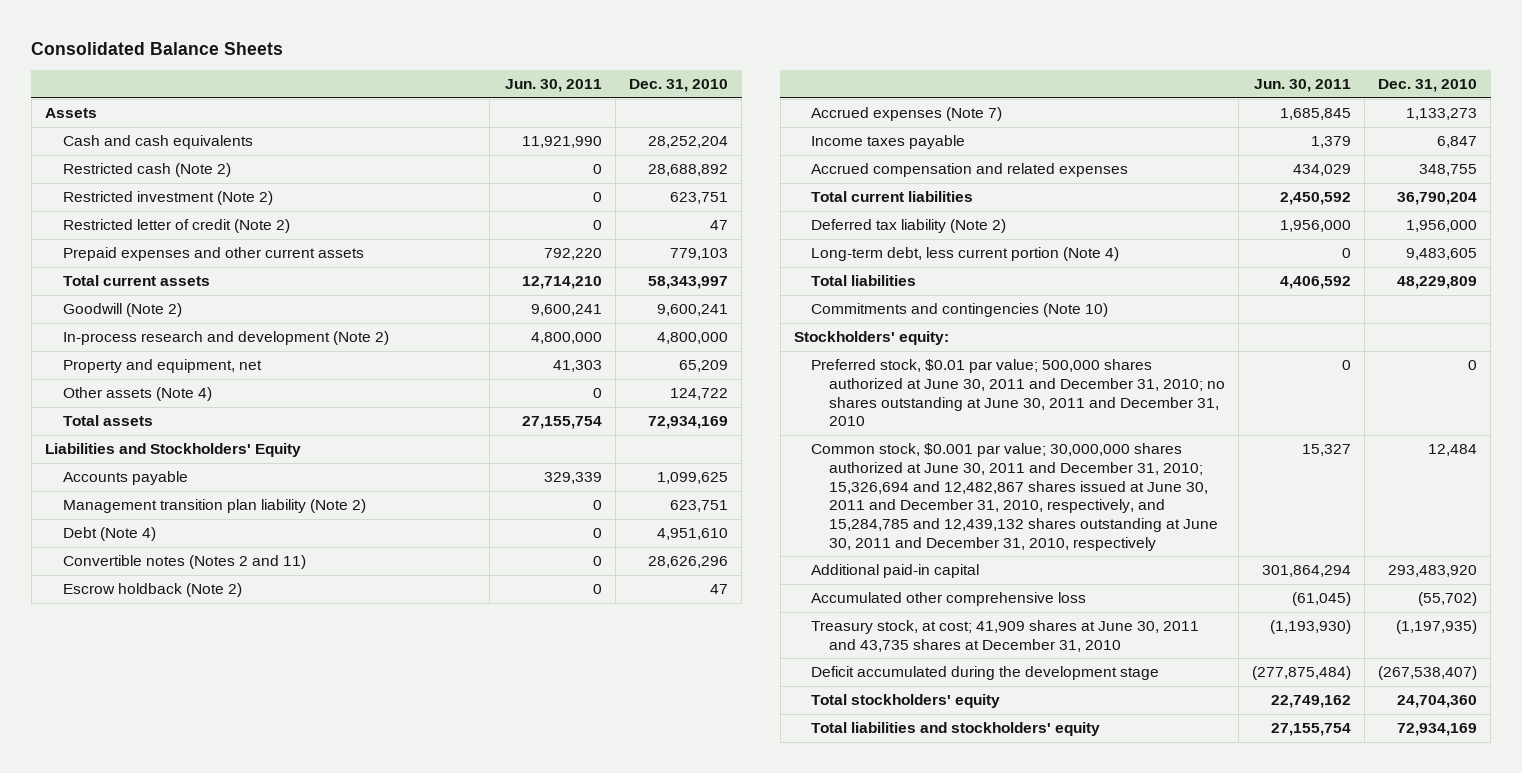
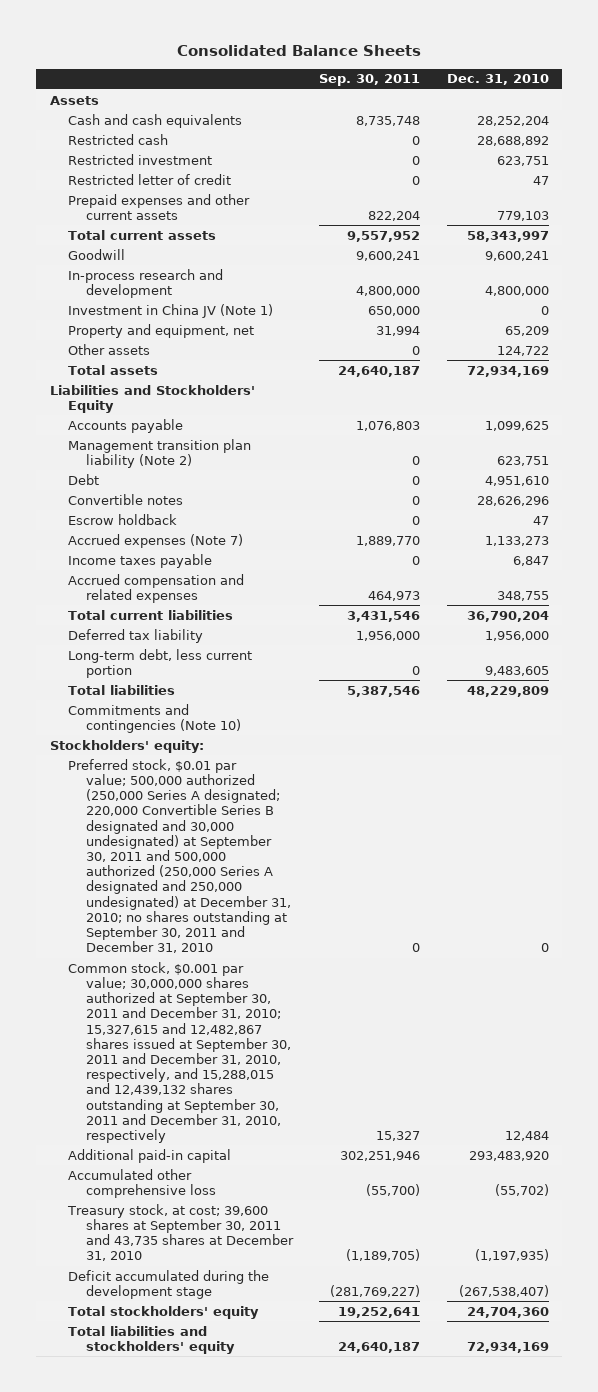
[505,79,603,93] Jun. 30, 2011 -> none
none -> [319,74,421,87] Sep. 30, 2011
[62,163,231,178] Restricted cash (Note 2) -> [67,133,168,145] Restricted cash
[62,191,273,206] Restricted investment (Note 2) -> [67,153,212,165] Restricted investment
[62,219,290,234] Restricted letter of credit (Note 2) -> [67,173,231,185] Restricted letter of credit
[62,303,182,318] Goodwill (Note 2) -> [67,248,125,260] Goodwill
[62,331,389,346] In-process research and development (Note 2) -> [67,268,223,298] In-process research and development
none -> [67,303,273,318] Investment in China JV (Note 1)
[62,387,212,402] Other assets (Note 4) -> [67,343,150,355] Other assets
[62,527,156,542] Debt (Note 4) -> [67,473,99,485] Debt
[62,555,306,570] Convertible notes (Notes 2 and 11) -> [67,493,183,505] Convertible notes
[62,583,242,598] Escrow holdback (Note 2) -> [67,513,177,525] Escrow holdback
[811,219,1007,234] Deferred tax liability (Note 2) -> [67,628,203,643] Deferred tax liability
[811,247,1120,262] Long-term debt, less current portion (Note 4) -> [67,648,252,678] Long-term debt, less current portion
[811,359,1225,427] Preferred stock, $0.01 par value; 500,000 shares authorized at June 30, 2011 and December 31, 2010; no shares outstanding at June 30, 2011 and December 31, 2010 -> [67,758,291,954] Preferred stock, $0.01 par value; 500,000 authorized (250,000 Series A designated; 220,000 Convertible Series B designated and 30,000 undesignated) at September 30, 2011 and 500,000 authorized (250,000 Series A designated and 250,000 undesignated) at December 31, 2010; no shares outstanding at September 30, 2011 and December 31, 2010
[811,443,1218,551] Common stock, $0.001 par value; 30,000,000 shares authorized at June 30, 2011 and December 31, 2010; 15,326,694 and 12,482,867 shares issued at June 30, 2011 and December 31, 2010, respectively, and 15,284,785 and 12,439,132 shares outstanding at June 30, 2011 and December 31, 2010, respectively -> [67,961,291,1143] Common stock, $0.001 par value; 30,000,000 shares authorized at September 30, 2011 and December 31, 2010; 15,327,615 and 12,482,867 shares issued at September 30, 2011 and December 31, 2010, respectively, and 15,288,015 and 12,439,132 shares outstanding at September 30, 2011 and December 31, 2010, respectively
[811,620,1200,652] Treasury stock, at cost; 41,909 shares at June 30, 2011 and 43,735 shares at December 31, 2010 -> [66,1203,294,1262] Treasury stock, at cost; 39,600 shares at September 30, 2011 and 43,735 shares at December 31, 2010

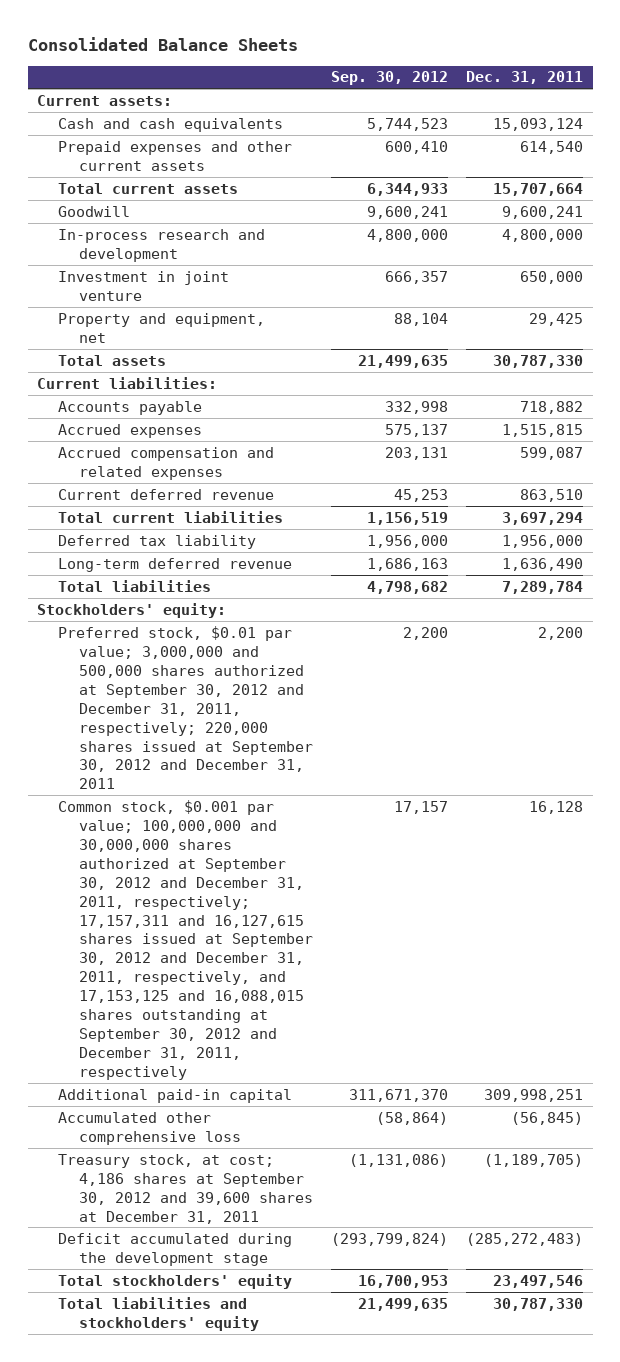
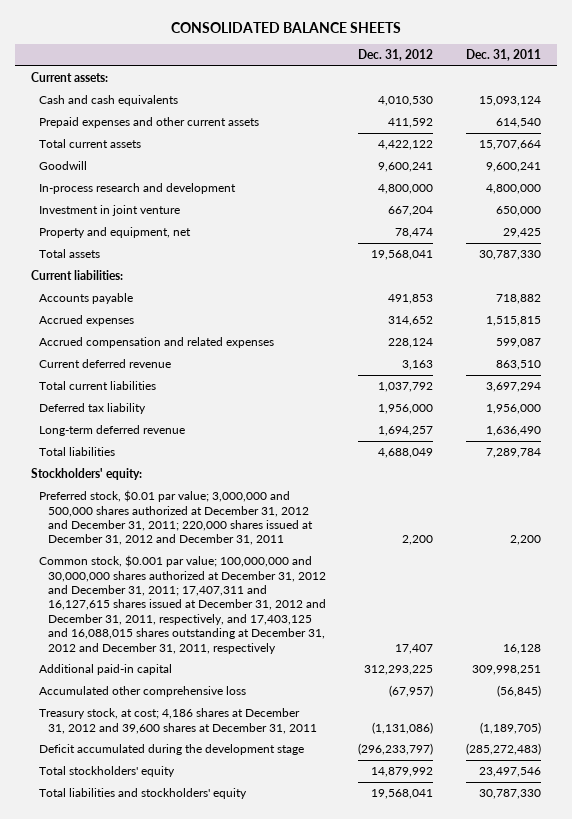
[27,36,298,51] Consolidated Balance Sheets -> [170,21,401,33] CONSOLIDATED BALANCE SHEETS
[330,71,448,86] Sep. 30, 2012 -> none
none -> [358,49,434,62] Dec. 31, 2012
[57,625,313,790] Preferred stock, $0.01 par value; 3,000,000 and 500,000 shares authorized at September 30, 2012 and December 31, 2011, respectively; 220,000 shares issued at September 30, 2012 and December 31, 2011 -> [39,490,314,546] Preferred stock, $0.01 par value; 3,000,000 and 500,000 shares authorized at December 31, 2012 and December 31, 2011; 220,000 shares issued at December 31, 2012 and December 31, 2011
[57,799,313,1081] Common stock, $0.001 par value; 100,000,000 and 30,000,000 shares authorized at September 30, 2012 and December 31, 2011, respectively; 17,157,311 and 16,127,615 shares issued at September 30, 2012 and December 31, 2011, respectively, and 17,153,125 and 16,088,015 shares outstanding at September 30, 2012 and December 31, 2011, respectively -> [39,555,327,654] Common stock, $0.001 par value; 100,000,000 and 30,000,000 shares authorized at December 31, 2012 and December 31, 2011; 17,407,311 and 16,127,615 shares issued at December 31, 2012 and December 31, 2011, respectively, and 17,403,125 and 16,088,015 shares outstanding at December 31, 2012 and December 31, 2011, respectively
[57,1153,313,1224] Treasury stock, at cost; 4,186 shares at September 30, 2012 and 39,600 shares at December 31, 2011 -> [39,708,318,734] Treasury stock, at cost; 4,186 shares at December 31, 2012 and 39,600 shares at December 31, 2011

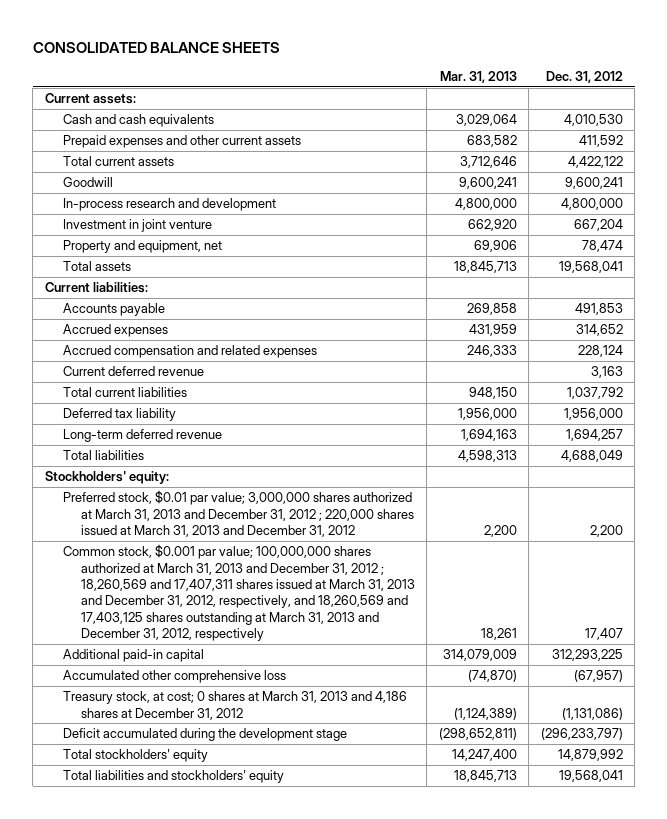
[465,49,541,62] Dec. 31, 2011 -> none
none -> [439,70,517,83] Mar. 31, 2013
[39,490,314,546] Preferred stock, $0.01 par value; 3,000,000 and 500,000 shares authorized at December 31, 2012 and December 31, 2011; 220,000 shares issued at December 31, 2012 and December 31, 2011 -> [62,490,414,537] Preferred stock, $0.01 par value; 3,000,000 shares authorized at March 31, 2013 and December 31, 2012 ; 220,000 shares issued at March 31, 2013 and December 31, 2012
[39,555,327,654] Common stock, $0.001 par value; 100,000,000 and 30,000,000 shares authorized at December 31, 2012 and December 31, 2011; 17,407,311 and 16,127,615 shares issued at December 31, 2012 and December 31, 2011, respectively, and 17,403,125 and 16,088,015 shares outstanding at December 31, 2012 and December 31, 2011, respectively -> [62,544,415,641] Common stock, $0.001 par value; 100,000,000 shares authorized at March 31, 2013 and December 31, 2012 ; 18,260,569 and 17,407,311 shares issued at March 31, 2013 and December 31, 2012, respectively, and 18,260,569 and 17,403,125 shares outstanding at March 31, 2013 and December 31, 2012, respectively
[39,708,318,734] Treasury stock, at cost; 4,186 shares at December 31, 2012 and 39,600 shares at December 31, 2011 -> [62,691,407,720] Treasury stock, at cost; 0 shares at March 31, 2013 and 4,186 shares at December 31, 2012

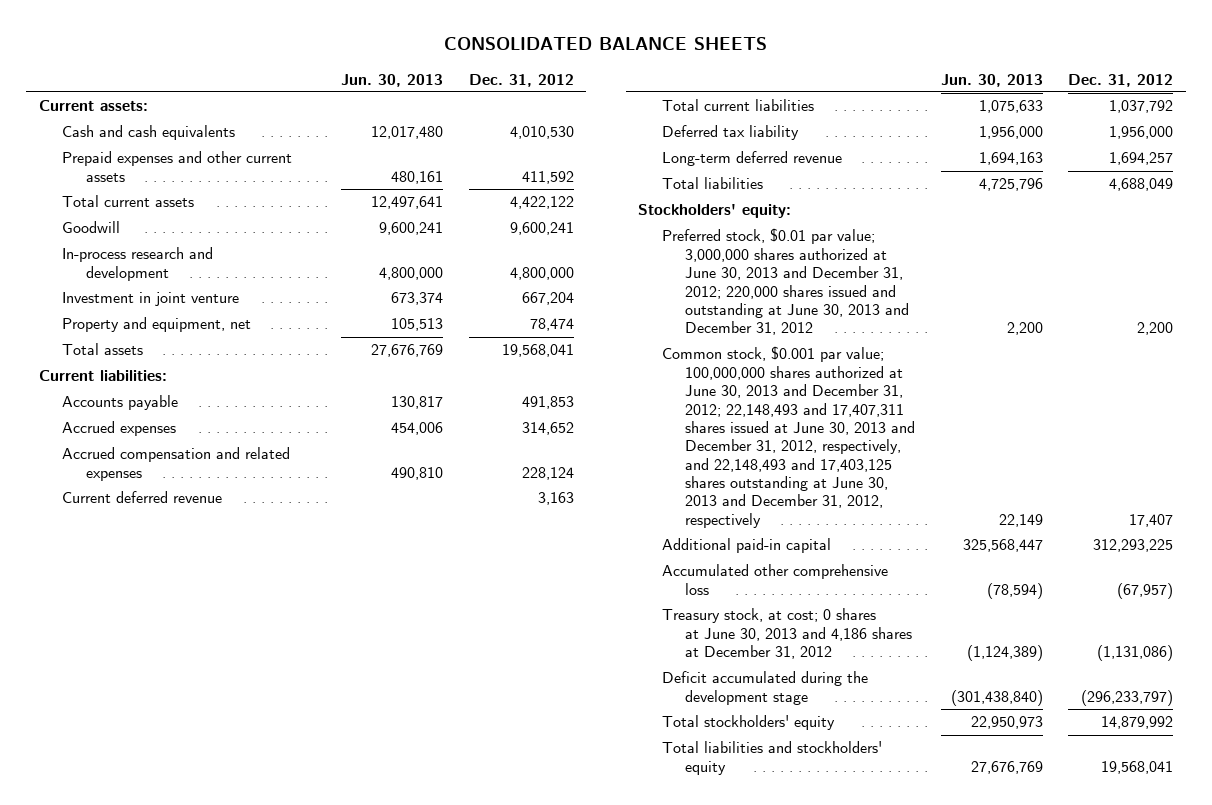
[439,70,517,83] Mar. 31, 2013 -> none
none -> [341,73,444,87] Jun. 30, 2013
[62,490,414,537] Preferred stock, $0.01 par value; 3,000,000 shares authorized at March 31, 2013 and December 31, 2012 ; 220,000 shares issued at March 31, 2013 and December 31, 2012 -> [661,228,910,336] Preferred stock, $0.01 par value; 3,000,000 shares authorized at June 30, 2013 and December 31, 2012; 220,000 shares issued and outstanding at June 30, 2013 and December 31, 2012
[62,544,415,641] Common stock, $0.001 par value; 100,000,000 shares authorized at March 31, 2013 and December 31, 2012 ; 18,260,569 and 17,407,311 shares issued at March 31, 2013 and December 31, 2012, respectively, and 18,260,569 and 17,403,125 shares outstanding at March 31, 2013 and December 31, 2012, respectively -> [661,346,916,528] Common stock, $0.001 par value; 100,000,000 shares authorized at June 30, 2013 and December 31, 2012; 22,148,493 and 17,407,311 shares issued at June 30, 2013 and December 31, 2012, respectively, and 22,148,493 and 17,403,125 shares outstanding at June 30, 2013 and December 31, 2012, respectively
[62,691,407,720] Treasury stock, at cost; 0 shares at March 31, 2013 and 4,186 shares at December 31, 2012 -> [661,608,913,660] Treasury stock, at cost; 0 shares at June 30, 2013 and 4,186 shares at December 31, 2012

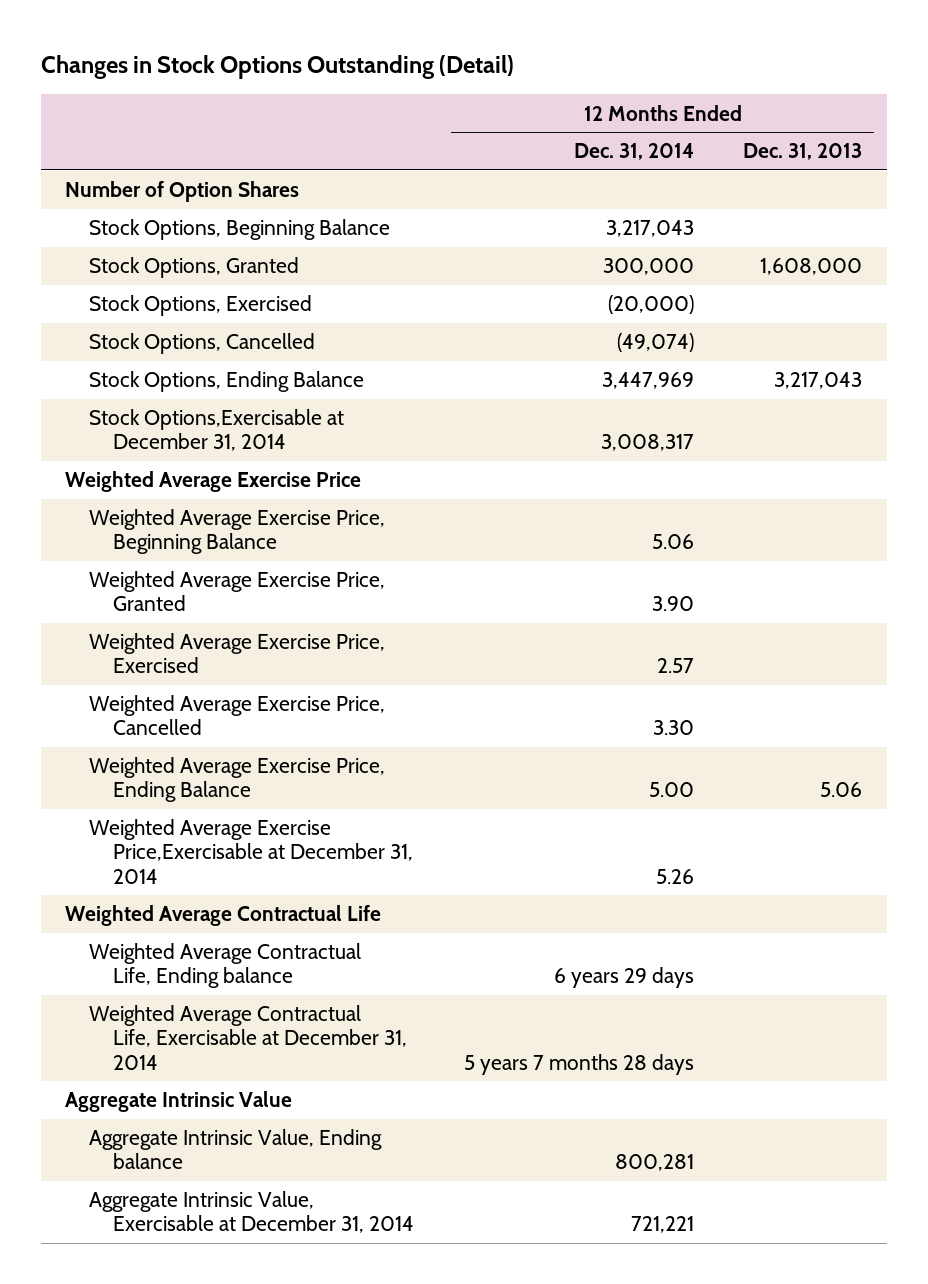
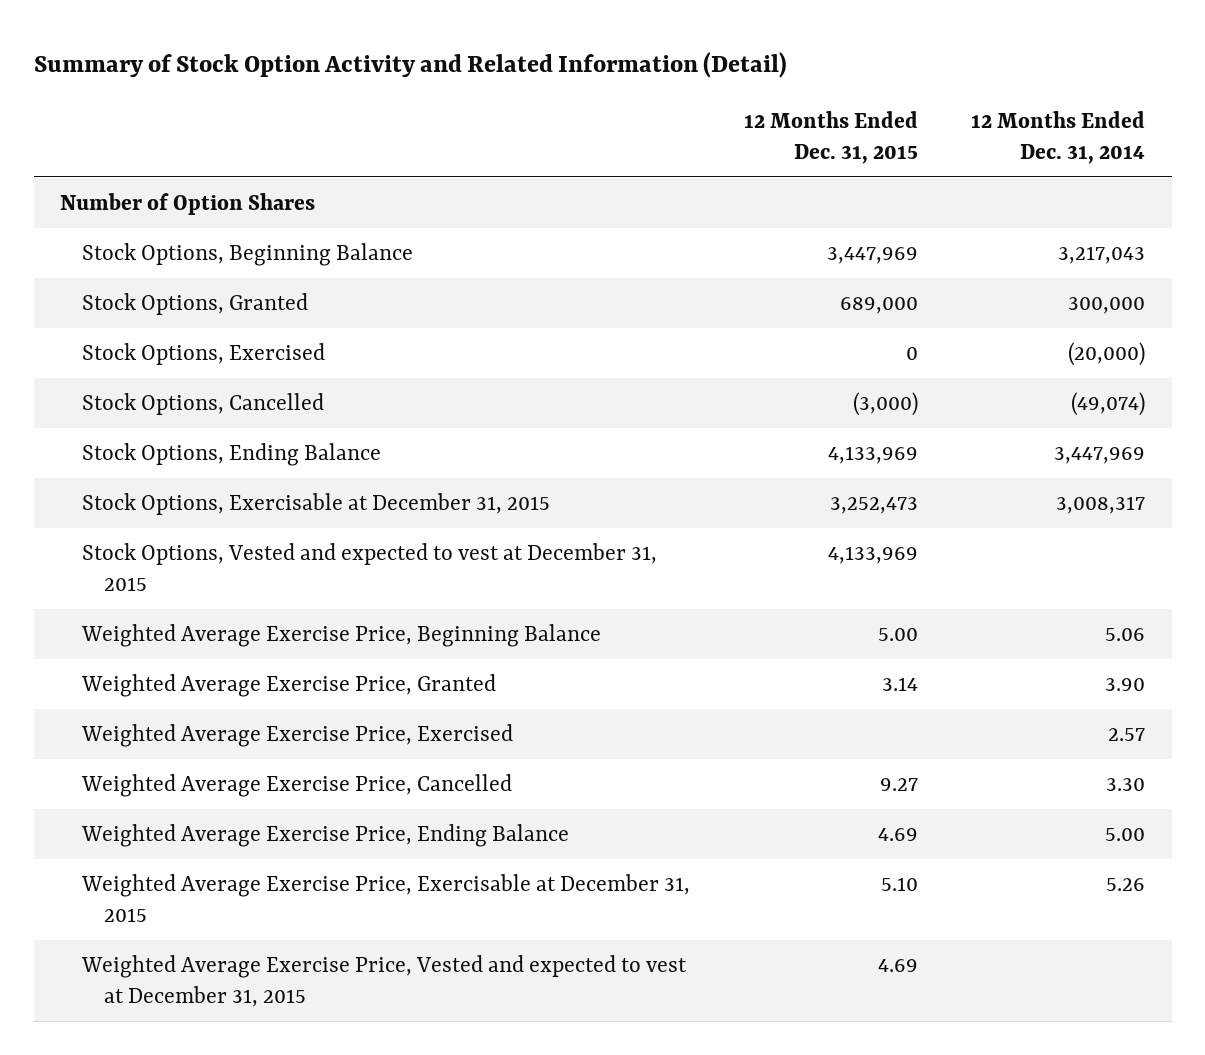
[40,55,514,80] Changes in Stock Options Outstanding (Detail) -> [33,51,787,78] Summary of Stock Option Activity and Related Information (Detail)
[743,143,863,161] Dec. 31, 2013 -> none
none -> [743,110,918,164] 12 Months Ended Dec. 31, 2015
[65,471,362,493] Weighted Average Exercise Price -> none
[89,409,345,452] Stock Options,Exercisable at December 31, 2014 -> [82,492,551,515] Stock Options, Exercisable at December 31, 2015
none -> [82,542,658,592] Stock Options, Vested and expected to vest at December 31, 2015
[65,905,382,927] Weighted Average Contractual Life -> none
[89,943,362,989] Weighted Average Contractual Life, Ending balance -> none
[89,1005,408,1070] Weighted Average Contractual Life, Exercisable at December 31, 2014 -> none
[65,1091,293,1113] Aggregate Intrinsic Value -> none
[89,1129,383,1170] Aggregate Intrinsic Value, Ending balance -> none
[89,1191,415,1234] Aggregate Intrinsic Value, Exercisable at December 31, 2014 -> none
[89,819,414,884] Weighted Average Exercise Price,Exercisable at December 31, 2014 -> [81,873,691,923] Weighted Average Exercise Price, Exercisable at December 31, 2015
none -> [81,954,688,1008] Weighted Average Exercise Price, Vested and expected to vest at December 31, 2015

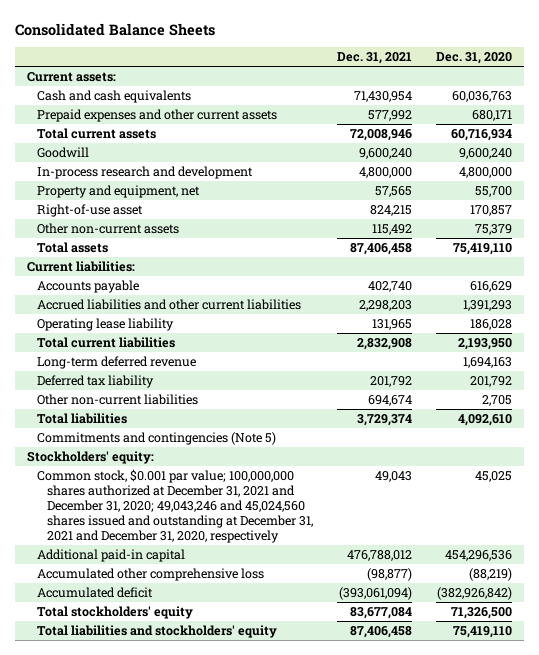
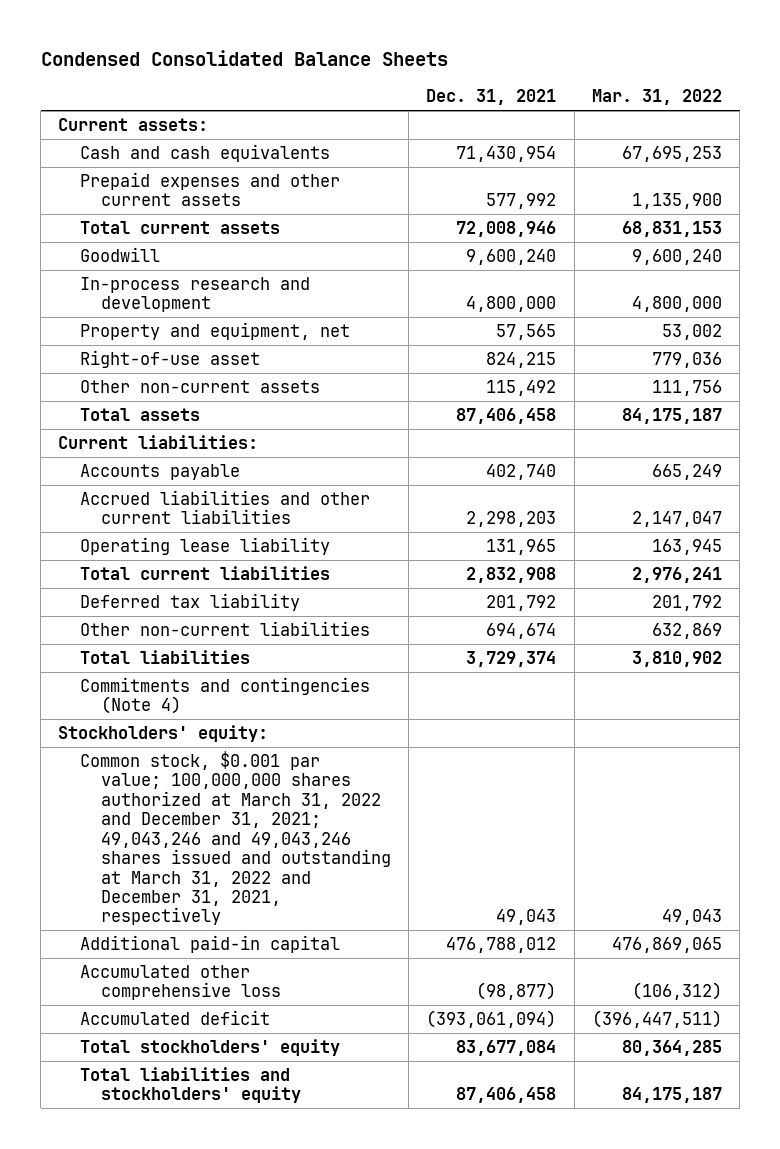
[14,22,215,36] Consolidated Balance Sheets -> [40,50,448,67] Condensed Consolidated Balance Sheets
[435,52,512,65] Dec. 31, 2020 -> none
none -> [591,89,722,106] Mar. 31, 2022
[37,355,197,369] Long-term deferred revenue -> none
[37,431,277,445] Commitments and contingencies (Note 5) -> [79,676,370,715] Commitments and contingencies (Note 4)
[37,468,314,543] Common stock, $0.001 par value; 100,000,000 shares authorized at December 31, 2021 and December 31, 2020; 49,043,246 and 45,024,560 shares issued and outstanding at December 31, 2021 and December 31, 2020, respectively -> [79,750,391,926] Common stock, $0.001 par value; 100,000,000 shares authorized at March 31, 2022 and December 31, 2021; 49,043,246 and 49,043,246 shares issued and outstanding at March 31, 2022 and December 31, 2021, respectively

